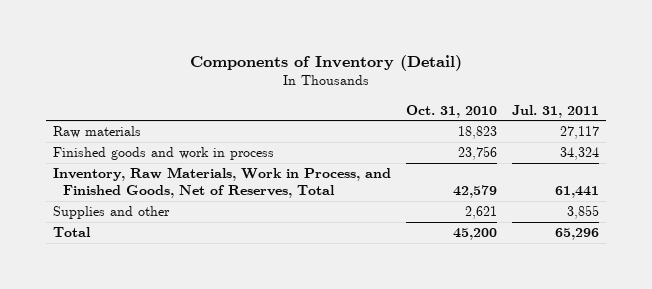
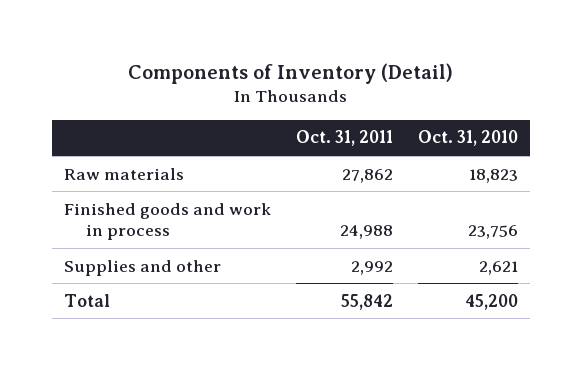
[511,104,599,118] Jul. 31, 2011 -> none
none -> [296,130,394,147] Oct. 31, 2011
[53,167,392,199] Inventory, Raw Materials, Work in Process, and Finished Goods, Net of Reserves, Total -> none

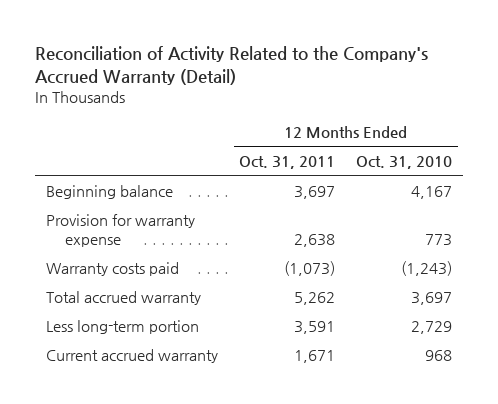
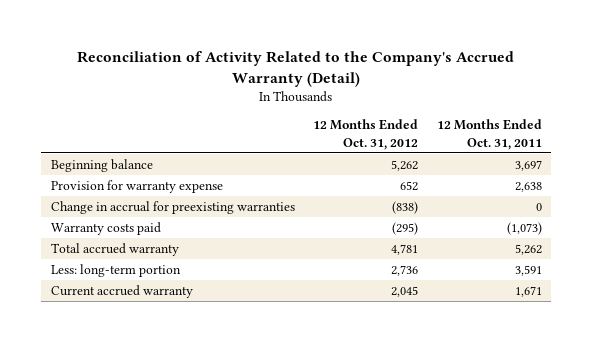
[356,156,453,170] Oct. 31, 2010 -> none
none -> [313,119,419,150] 12 Months Ended Oct. 31, 2012
none -> [50,200,295,214] Change in accrual for preexisting warranties
[46,319,200,334] Less long-term portion -> [50,263,181,277] Less: long-term portion

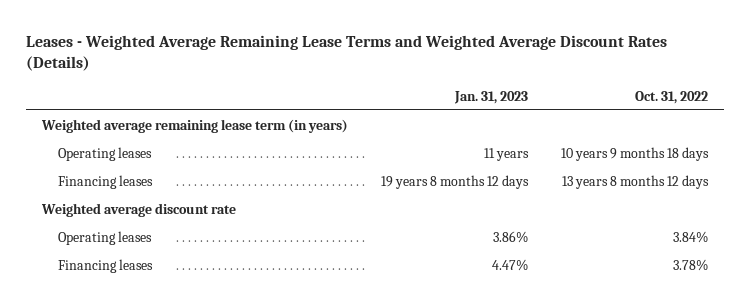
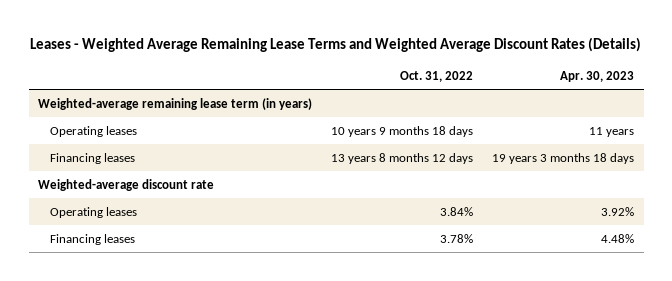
[453,90,528,104] Jan. 31, 2023 -> none
none -> [560,71,635,83] Apr. 30, 2023
[41,118,349,133] Weighted average remaining lease term (in years) -> [38,97,313,110] Weighted-average remaining lease term (in years)
[41,202,237,217] Weighted average discount rate -> [38,178,215,191] Weighted-average discount rate

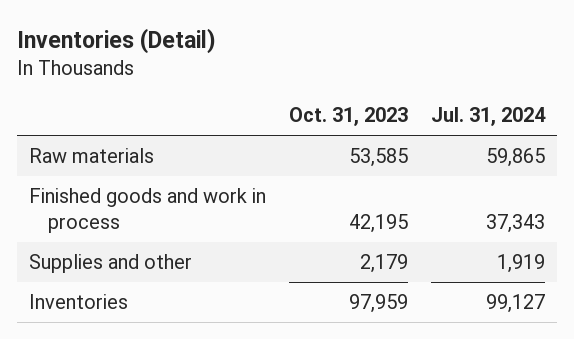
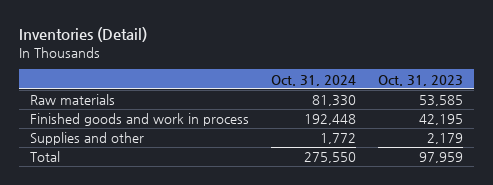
[430,107,546,127] Jul. 31, 2024 -> none
none -> [271,74,357,86] Oct. 31, 2024
[28,294,128,310] Inventories -> [30,151,61,163] Total

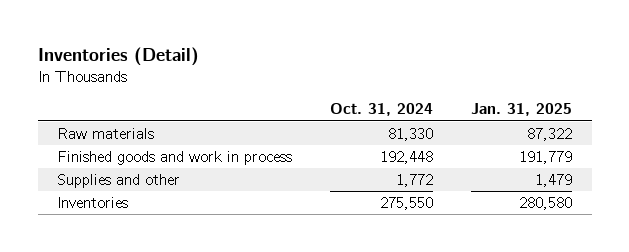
[378,74,464,86] Oct. 31, 2023 -> none
none -> [471,103,573,117] Jan. 31, 2025
[30,151,61,163] Total -> [56,196,128,208] Inventories

